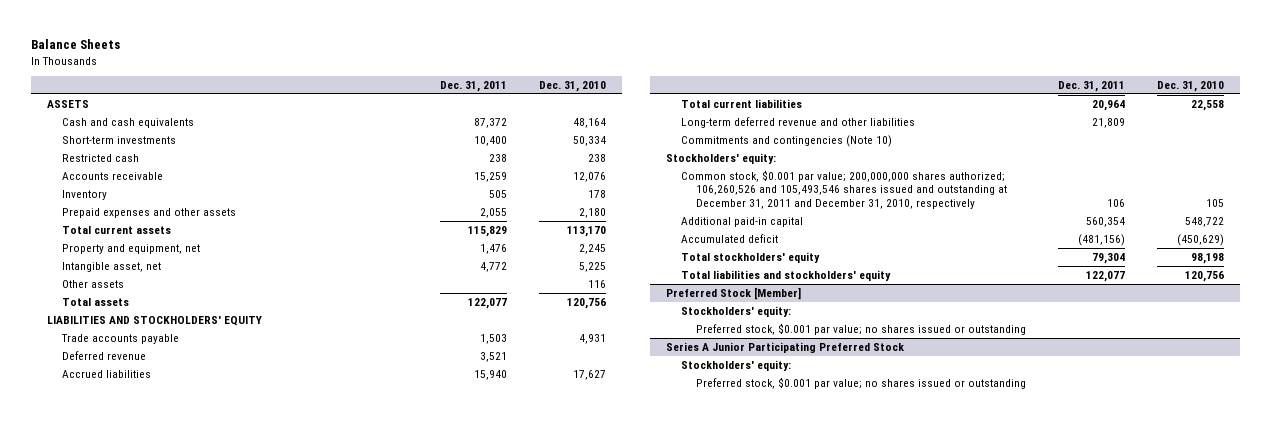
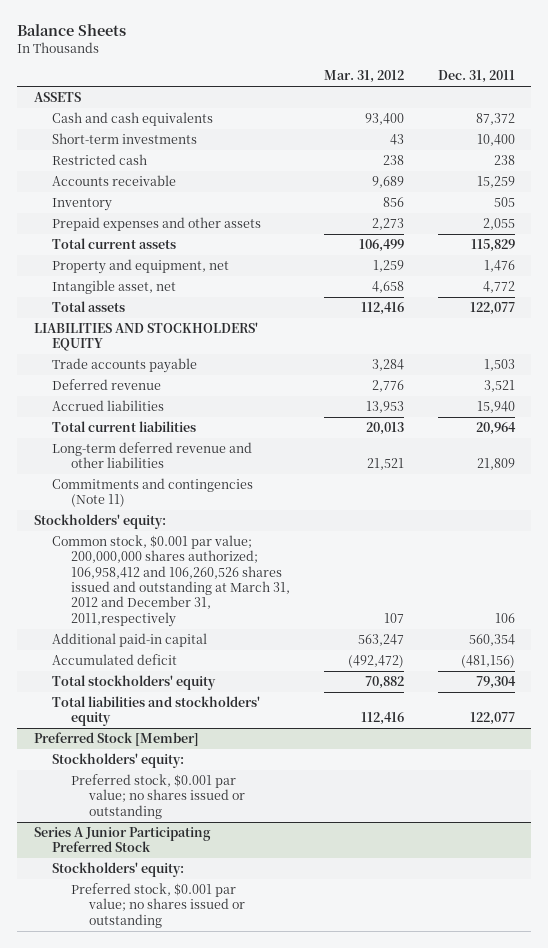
[538,81,606,93] Dec. 31, 2010 -> none
none -> [323,70,404,84] Mar. 31, 2012
[62,280,125,289] Other assets -> none
[681,135,893,148] Commitments and contingencies (Note 10) -> [52,477,254,508] Commitments and contingencies (Note 11)
[681,170,1008,209] Common stock, $0.001 par value; 200,000,000 shares authorized; 106,260,526 and 105,493,546 shares issued and outstanding at December 31, 2011 and December 31, 2010, respectively -> [52,534,290,627] Common stock, $0.001 par value; 200,000,000 shares authorized; 106,958,412 and 106,260,526 shares issued and outstanding at March 31, 2012 and December 31, 2011,respectively

